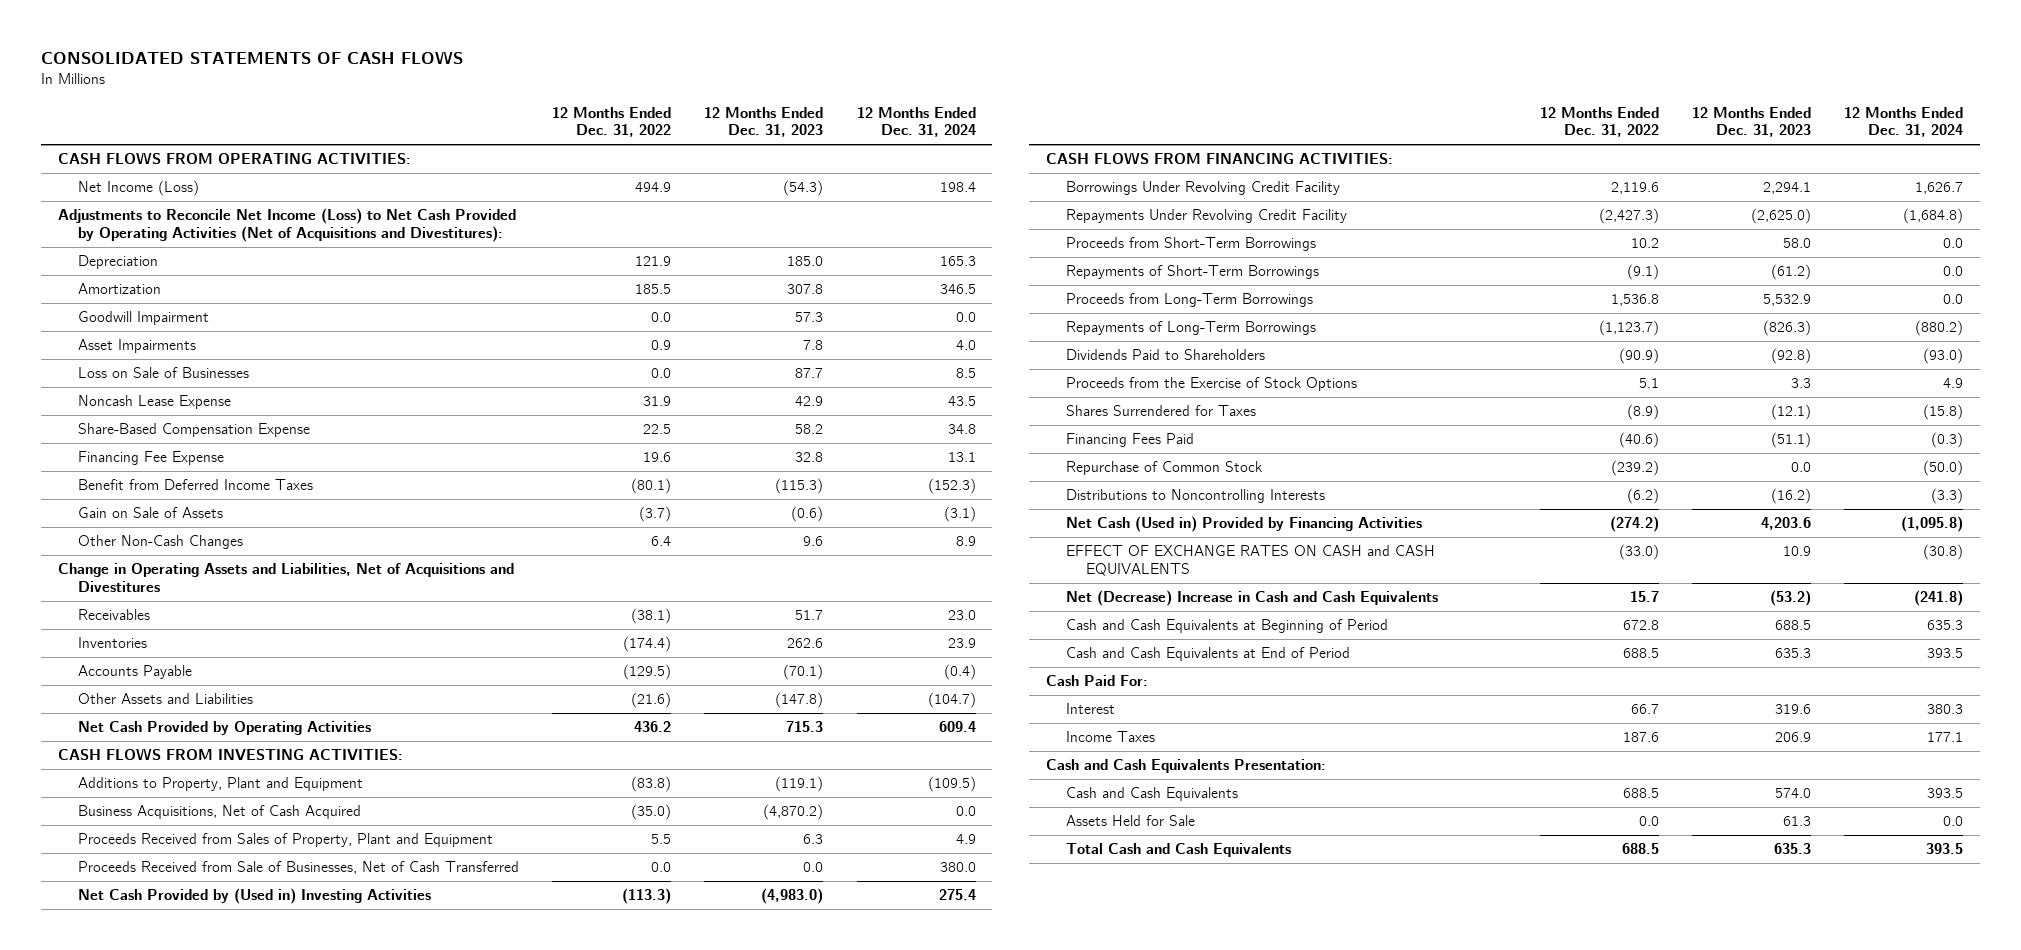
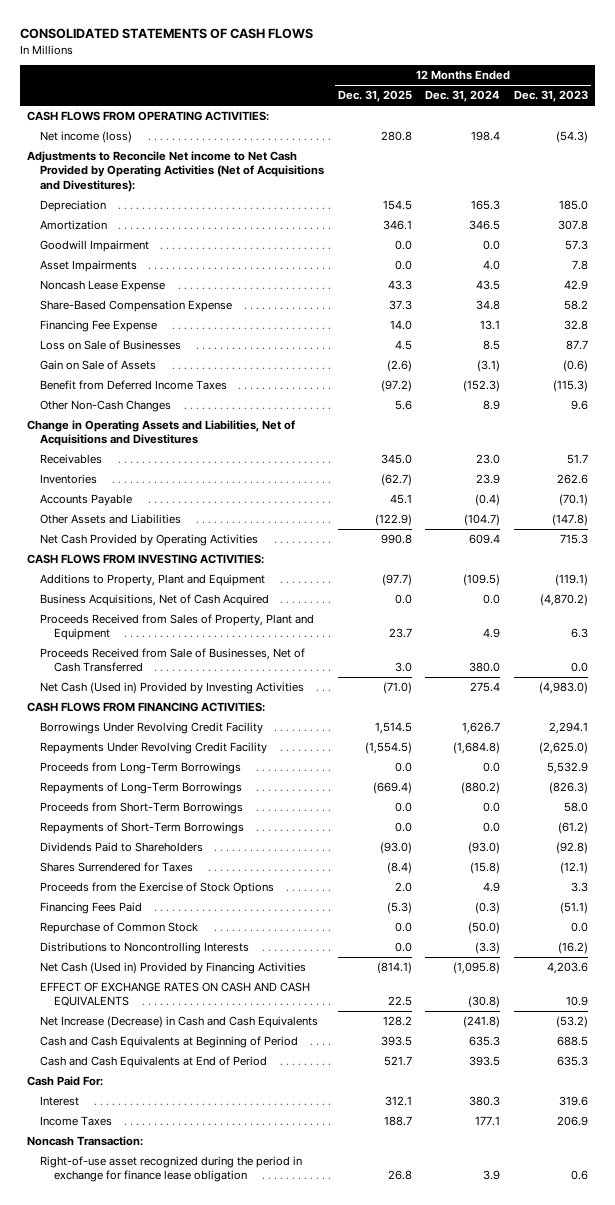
[552,106,672,138] 12 Months Ended Dec. 31, 2022 -> none
none -> [337,90,412,103] Dec. 31, 2025
[78,180,200,197] Net Income (Loss) -> [40,131,133,144] Net income (loss)
[57,208,516,242] Adjustments to Reconcile Net Income (Loss) to Net Cash Provided by Operating Activities (Net of Acquisitions and Divestitures): -> [27,151,325,192] Adjustments to Reconcile Net income to Net Cash Provided by Operating Activities (Net of Acquisitions and Divestitures):
[78,367,250,379] Loss on Sale of Businesses -> [40,340,182,351] Loss on Sale of Businesses
[78,479,314,491] Benefit from Deferred Income Taxes -> [40,380,228,391] Benefit from Deferred Income Taxes
[78,888,432,905] Net Cash Provided by (Used in) Investing Activities -> [40,682,305,695] Net Cash (Used in) Provided by Investing Activities
[1065,237,1316,252] Proceeds from Short-Term Borrowings -> [40,802,244,815] Proceeds from Short-Term Borrowings
[1065,265,1319,280] Repayments of Short-Term Borrowings -> [40,822,245,835] Repayments of Short-Term Borrowings
[1065,377,1357,392] Proceeds from the Exercise of Stock Options -> [40,882,275,895] Proceeds from the Exercise of Stock Options
[1065,545,1435,576] EFFECT OF EXCHANGE RATES ON CASH and CASH EQUIVALENTS -> [40,982,311,1007] EFFECT OF EXCHANGE RATES ON CASH AND CASH EQUIVALENTS
[1065,590,1438,607] Net (Decrease) Increase in Cash and Cash Equivalents -> [40,1016,319,1029] Net Increase (Decrease) in Cash and Cash Equivalents
[1045,759,1326,774] Cash and Cash Equivalents Presentation: -> none
[1065,787,1238,802] Cash and Cash Equivalents -> none
[1065,815,1195,827] Assets Held for Sale -> none
[1065,843,1291,858] Total Cash and Cash Equivalents -> none
none -> [27,1136,144,1147] Noncash Transaction:
none -> [40,1156,303,1183] Right-of-use asset recognized during the period in exchange for finance lease obligation

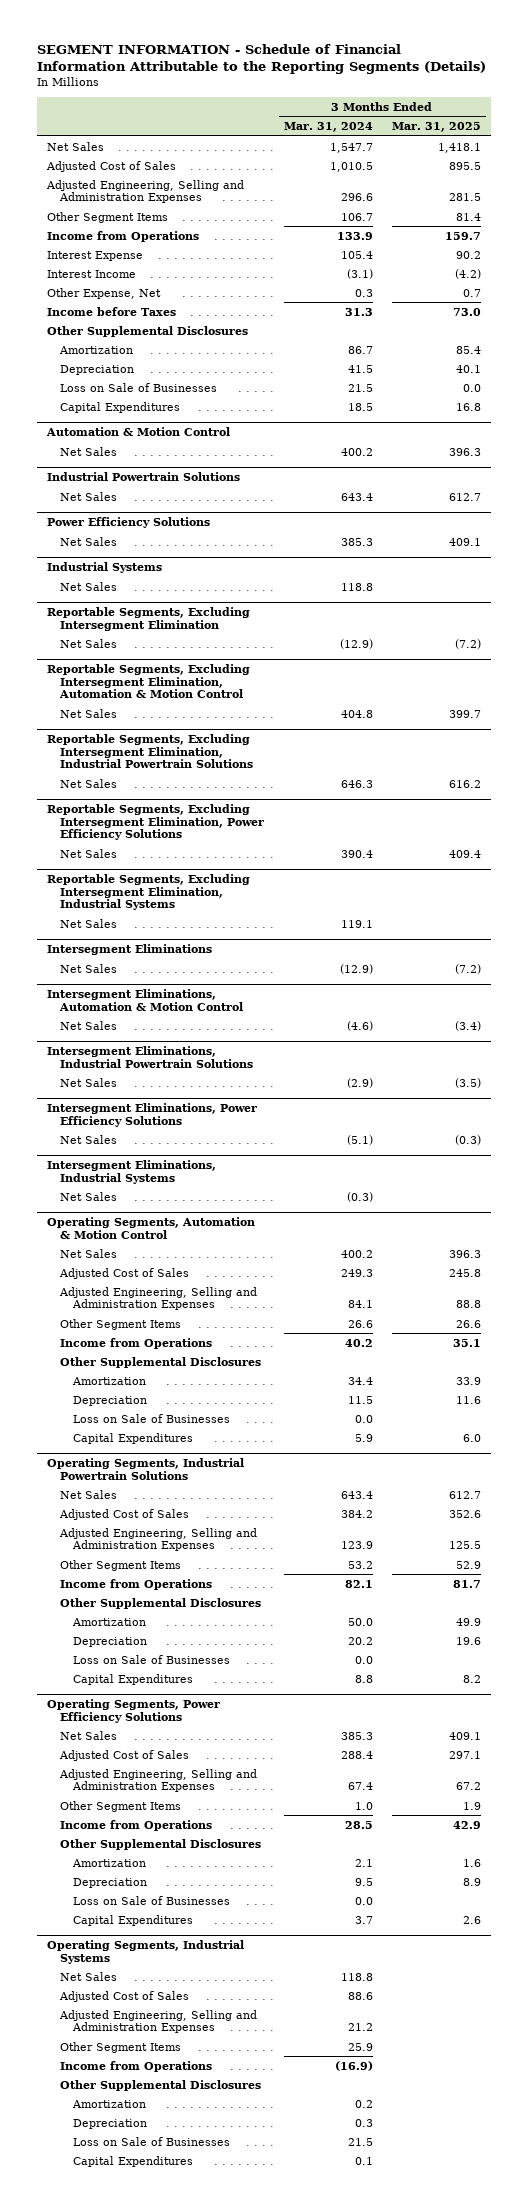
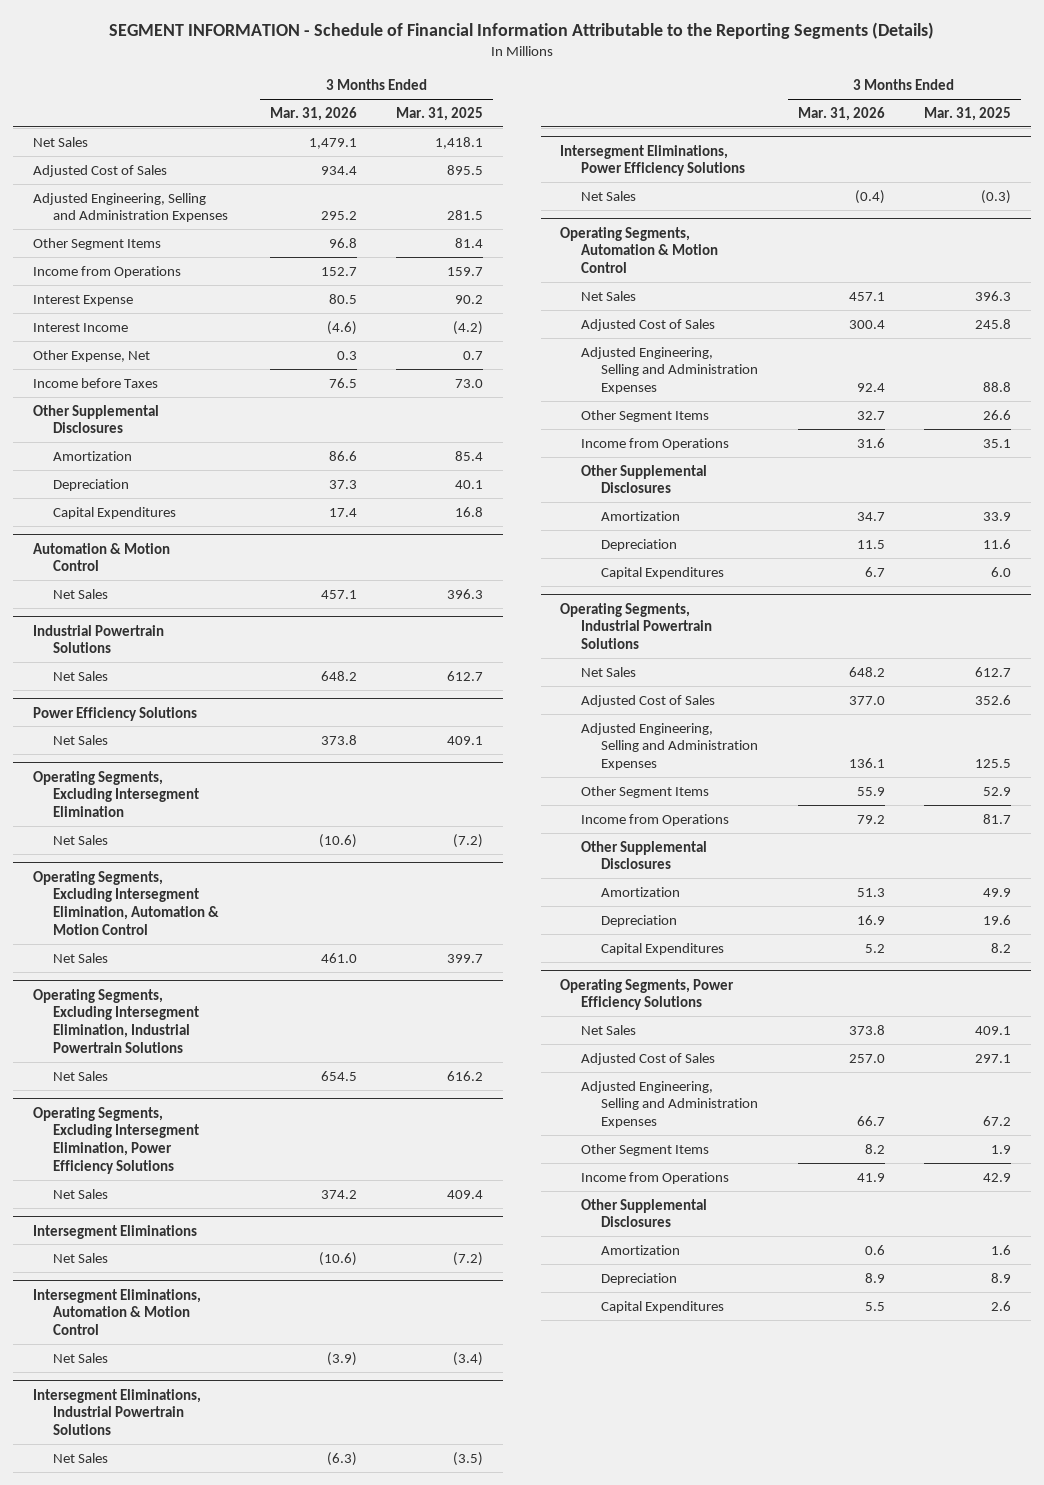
[283,122,373,133] Mar. 31, 2024 -> none
none -> [269,106,357,121] Mar. 31, 2026
[60,382,218,392] Loss on Sale of Businesses -> none
[46,562,162,574] Industrial Systems -> none
[60,581,118,591] Net Sales -> none
[46,607,250,631] Reportable Segments, Excluding Intersegment Elimination -> [32,770,200,817] Operating Segments, Excluding Intersegment Elimination
[46,664,250,699] Reportable Segments, Excluding Intersegment Elimination, Automation & Motion Control -> [32,870,220,935] Operating Segments, Excluding Intersegment Elimination, Automation & Motion Control
[46,734,254,769] Reportable Segments, Excluding Intersegment Elimination, Industrial Powertrain Solutions -> [32,988,200,1053] Operating Segments, Excluding Intersegment Elimination, Industrial Powertrain Solutions
[46,804,265,841] Reportable Segments, Excluding Intersegment Elimination, Power Efficiency Solutions -> [32,1106,200,1174] Operating Segments, Excluding Intersegment Elimination, Power Efficiency Solutions
[46,874,250,911] Reportable Segments, Excluding Intersegment Elimination, Industrial Systems -> none
[60,918,118,928] Net Sales -> none
[46,1160,216,1184] Intersegment Eliminations, Industrial Systems -> none
[60,1191,118,1201] Net Sales -> none
[73,1413,231,1423] Loss on Sale of Businesses -> none
[73,1654,231,1664] Loss on Sale of Businesses -> none
[73,1895,231,1905] Loss on Sale of Businesses -> none
[46,1940,244,1964] Operating Segments, Industrial Systems -> none
[60,1971,118,1981] Net Sales -> none
[59,1990,190,2002] Adjusted Cost of Sales -> none
[59,2009,258,2034] Adjusted Engineering, Selling and Administration Expenses -> none
[60,2041,182,2053] Other Segment Items -> none
[60,2060,213,2072] Income from Operations -> none
[60,2079,262,2091] Other Supplemental Disclosures -> none
[72,2099,147,2108] Amortization -> none
[73,2118,148,2129] Depreciation -> none
[73,2136,231,2146] Loss on Sale of Businesses -> none
[73,2155,194,2167] Capital Expenditures -> none

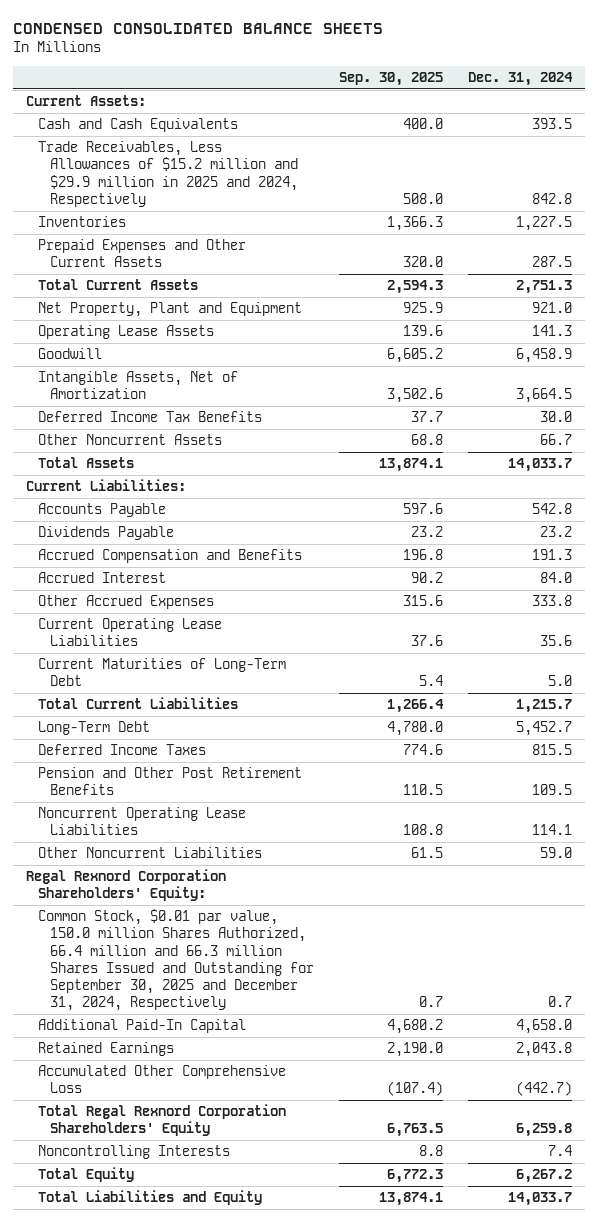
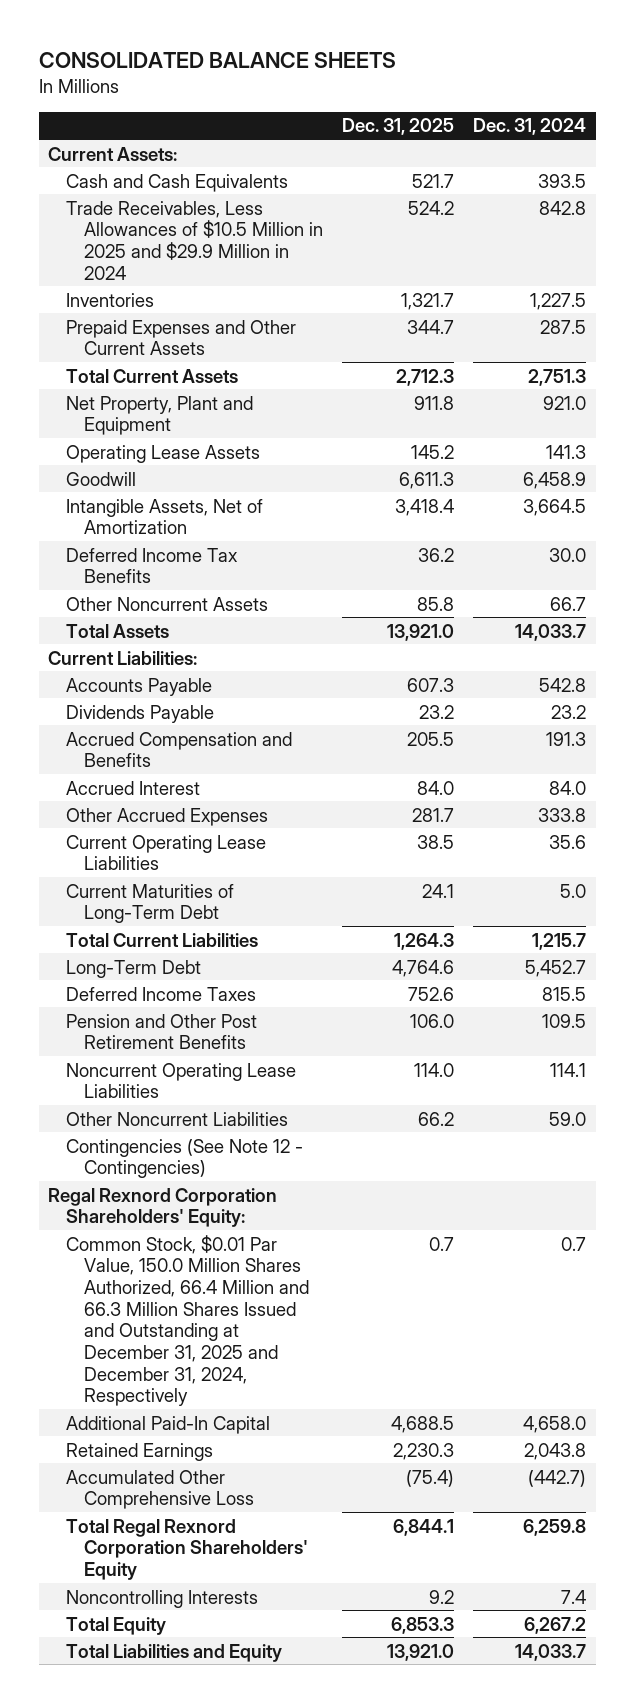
[13,22,384,34] CONDENSED CONSOLIDATED BALANCE SHEETS -> [38,51,396,68] CONSOLIDATED BALANCE SHEETS
[339,71,444,86] Sep. 30, 2025 -> none
none -> [341,118,454,136] Dec. 31, 2025
[37,141,298,207] Trade Receivables, Less Allowances of $15.2 million and $29.9 million in 2025 and 2024, Respectively -> [65,200,323,280] Trade Receivables, Less Allowances of $10.5 Million in 2025 and $29.9 Million in 2024
none -> [65,1138,303,1179] Contingencies (See Note 12 - Contingencies)
[37,909,314,1012] Common Stock, $0.01 par value, 150.0 million Shares Authorized, 66.4 million and 66.3 million Shares Issued and Outstanding for September 30, 2025 and December 31, 2024, Respectively -> [65,1234,309,1407] Common Stock, $0.01 Par Value, 150.0 Million Shares Authorized, 66.4 Million and 66.3 Million Shares Issued and Outstanding at December 31, 2025 and December 31, 2024, Respectively

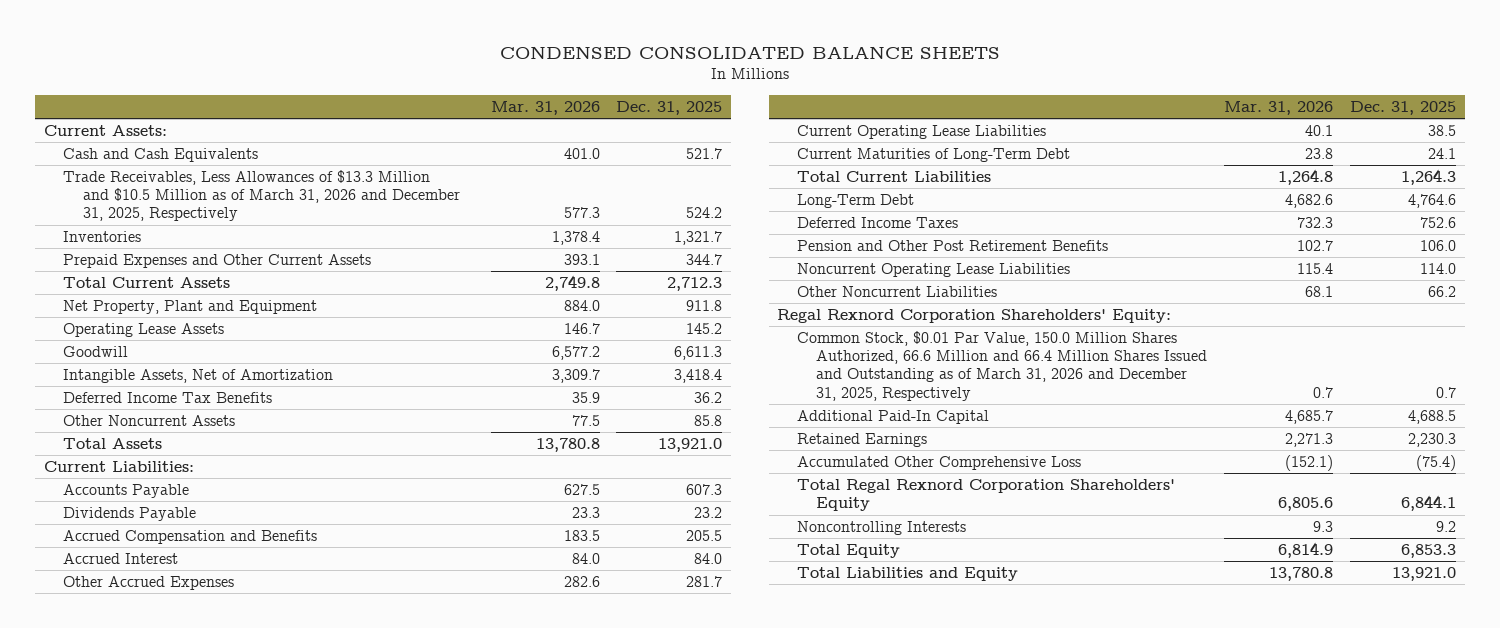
[38,51,396,68] CONSOLIDATED BALANCE SHEETS -> [499,45,1000,59] CONDENSED CONSOLIDATED BALANCE SHEETS
[473,118,587,136] Dec. 31, 2024 -> none
none -> [490,100,600,115] Mar. 31, 2026
[65,200,323,280] Trade Receivables, Less Allowances of $10.5 Million in 2025 and $29.9 Million in 2024 -> [63,169,460,222] Trade Receivables, Less Allowances of $13.3 Million and $10.5 Million as of March 31, 2026 and December 31, 2025, Respectively
[65,1138,303,1179] Contingencies (See Note 12 - Contingencies) -> none
[65,1234,309,1407] Common Stock, $0.01 Par Value, 150.0 Million Shares Authorized, 66.4 Million and 66.3 Million Shares Issued and Outstanding at December 31, 2025 and December 31, 2024, Respectively -> [796,330,1208,401] Common Stock, $0.01 Par Value, 150.0 Million Shares Authorized, 66.6 Million and 66.4 Million Shares Issued and Outstanding as of March 31, 2026 and December 31, 2025, Respectively

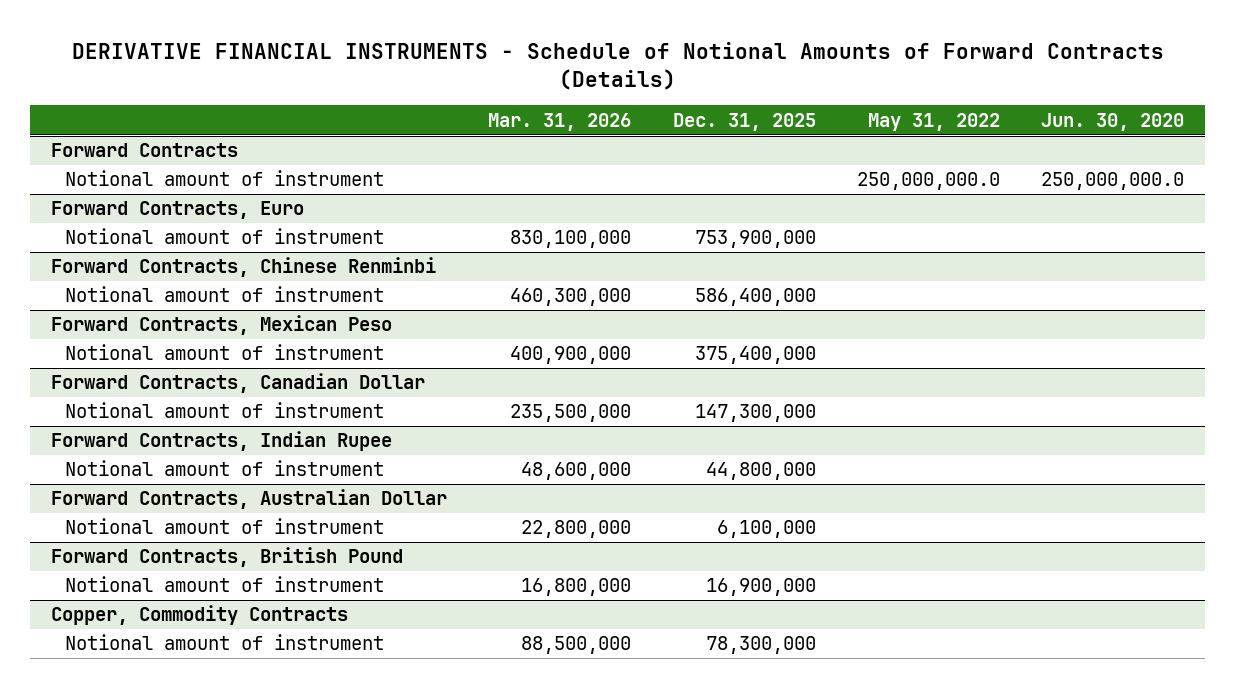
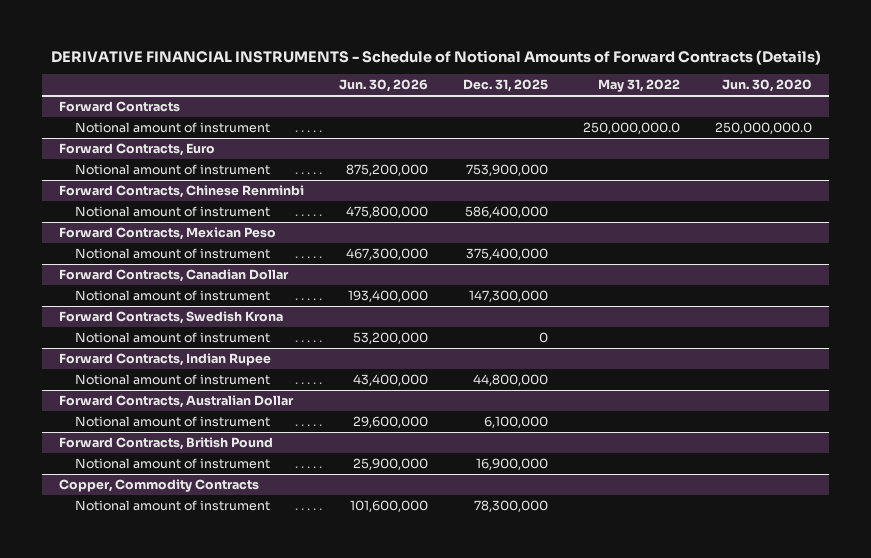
[488,112,632,131] Mar. 31, 2026 -> none
none -> [339,79,429,93] Jun. 30, 2026
none -> [59,311,284,325] Forward Contracts, Swedish Krona
none -> [75,332,271,344] Notional amount of instrument

